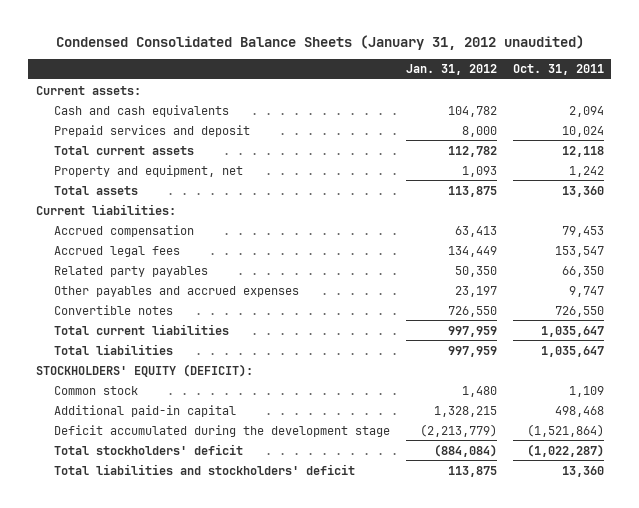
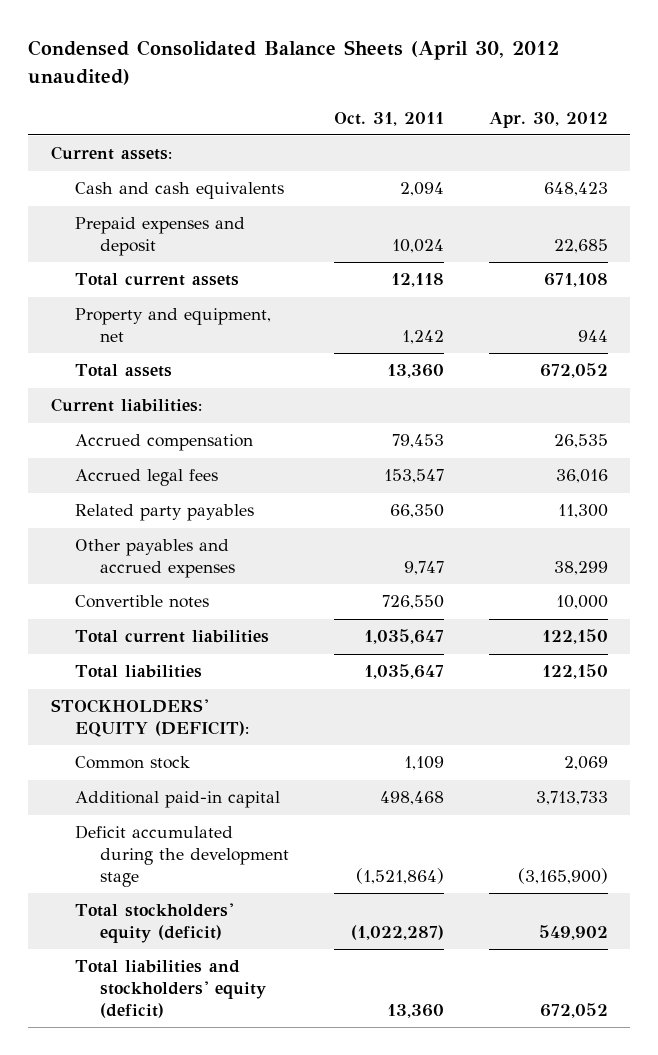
[55,34,584,50] Condensed Consolidated Balance Sheets (January 31, 2012 unaudited) -> [28,40,560,85] Condensed Consolidated Balance Sheets (April 30, 2012 unaudited)
[405,64,497,76] Jan. 31, 2012 -> none
none -> [488,111,608,128] Apr. 30, 2012
[54,124,251,137] Prepaid services and deposit -> [75,217,246,256] Prepaid expenses and deposit
[54,443,244,455] Total stockholders' deficit -> [75,903,234,943] Total stockholders' equity (deficit)
[54,463,356,475] Total liabilities and stockholders' deficit -> [75,960,267,1018] Total liabilities and stockholders' equity (deficit)

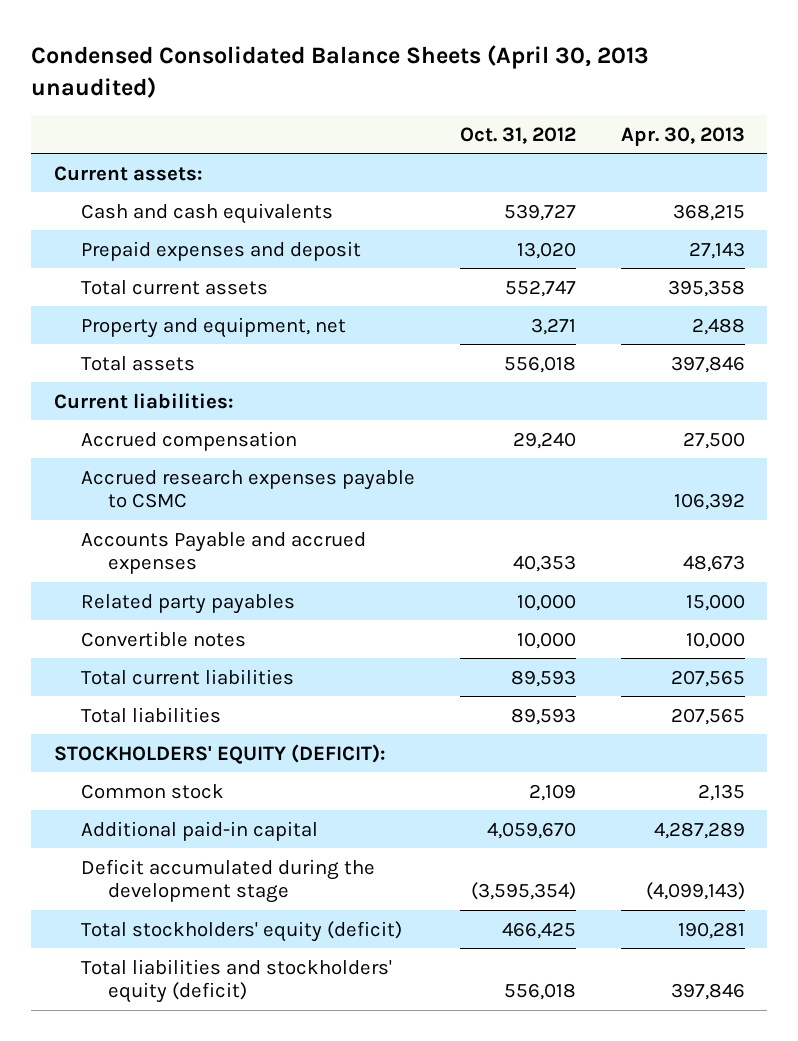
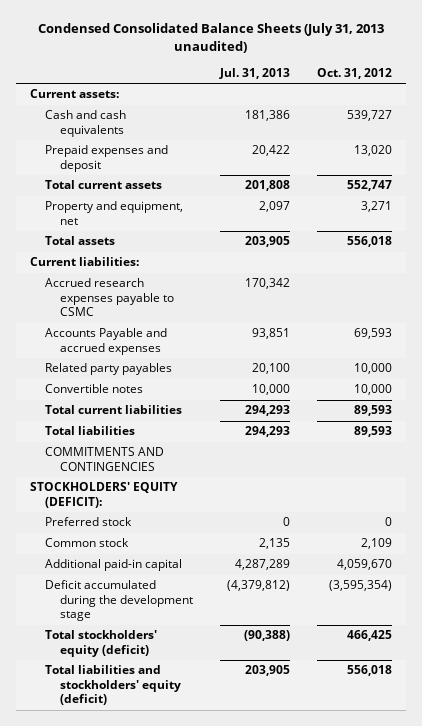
[31,45,650,98] Condensed Consolidated Balance Sheets (April 30, 2013 unaudited) -> [37,23,384,54] Condensed Consolidated Balance Sheets (July 31, 2013 unaudited)
[620,126,745,146] Apr. 30, 2013 -> none
none -> [218,67,290,79] Jul. 31, 2013
[81,430,298,451] Accrued compensation -> none
[512,555,576,573] 40,353 -> [353,328,392,340] 69,593
none -> [44,447,164,471] COMMITMENTS AND CONTINGENCIES
none -> [44,517,132,527] Preferred stock

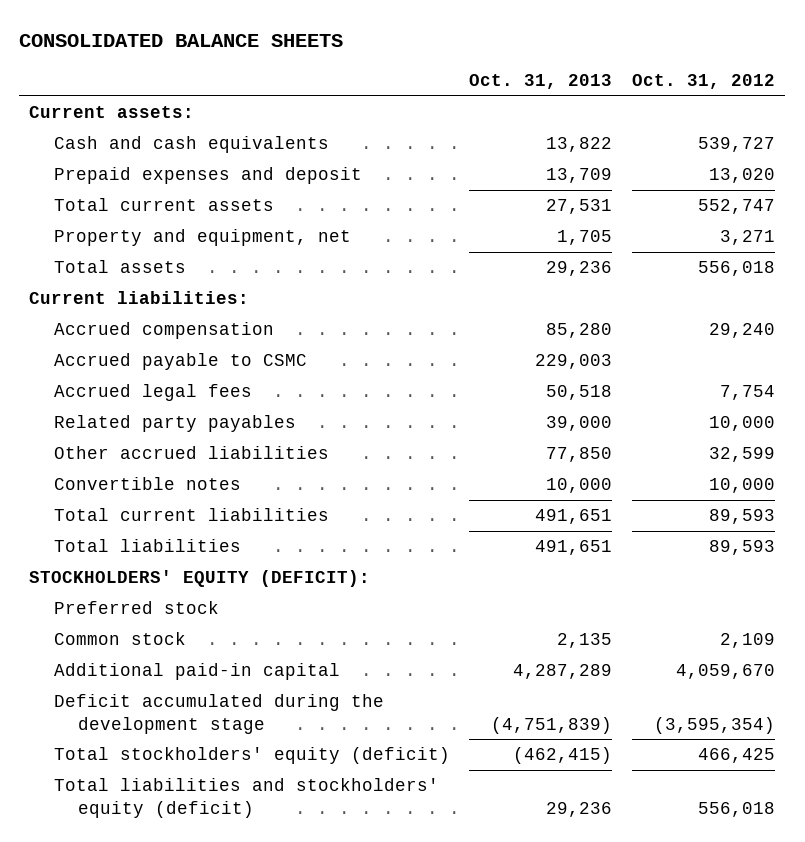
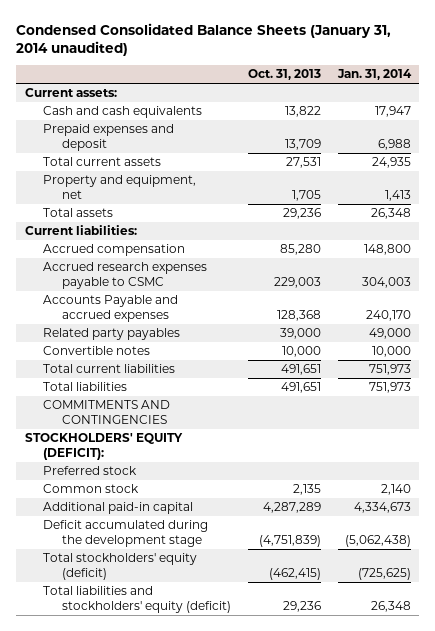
[19,33,344,47] CONSOLIDATED BALANCE SHEETS -> [16,22,392,57] Condensed Consolidated Balance Sheets (January 31, 2014 unaudited)
[632,73,776,89] Oct. 31, 2012 -> none
none -> [336,69,412,81] Jan. 31, 2014
[53,384,252,402] Accrued legal fees -> none
[53,353,307,371] Accrued payable to CSMC -> [43,262,208,290] Accrued research expenses payable to CSMC
none -> [43,295,179,323] Accounts Payable and accrued expenses
[53,446,329,460] Other accrued liabilities -> none
none -> [43,400,171,425] COMMITMENTS AND CONTINGENCIES

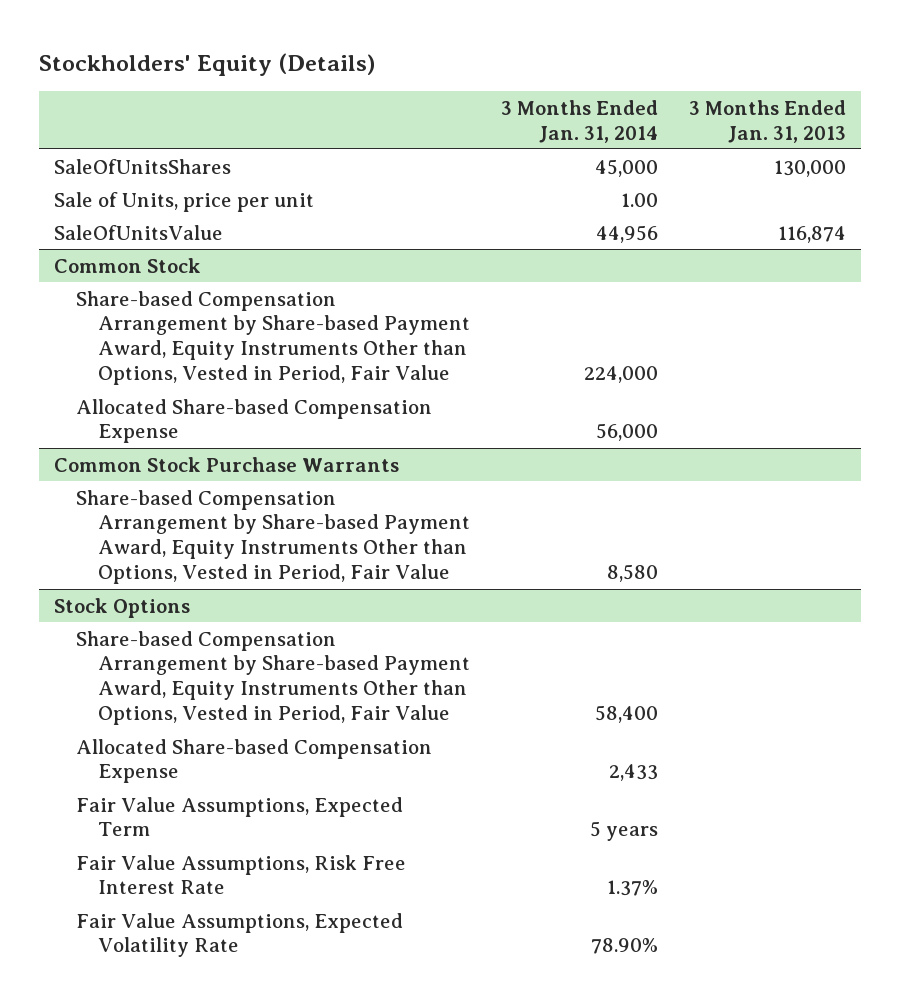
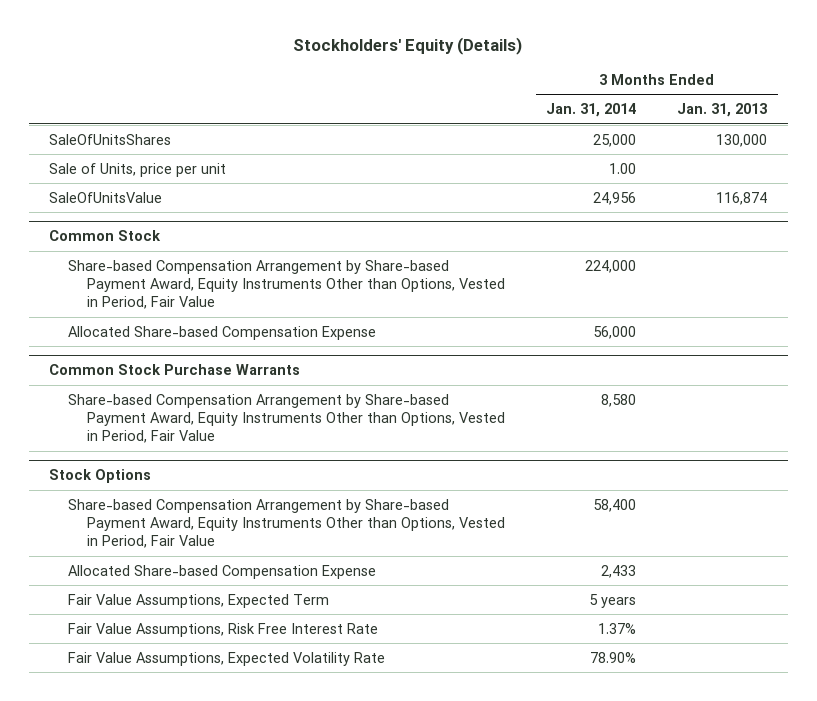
[594,158,658,177] 45,000 -> [593,133,637,147] 25,000
[595,224,658,243] 44,956 -> [593,191,637,205] 24,956

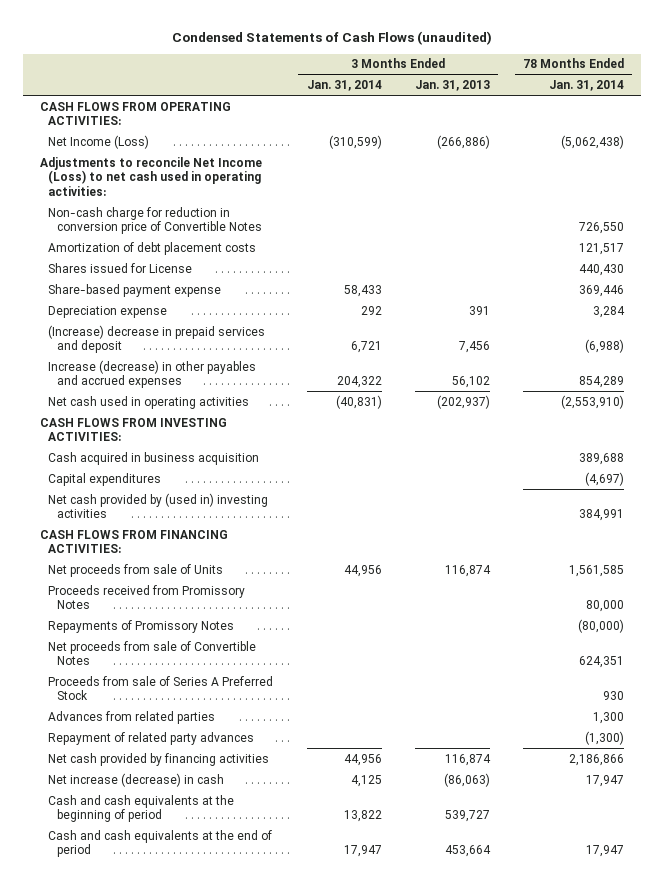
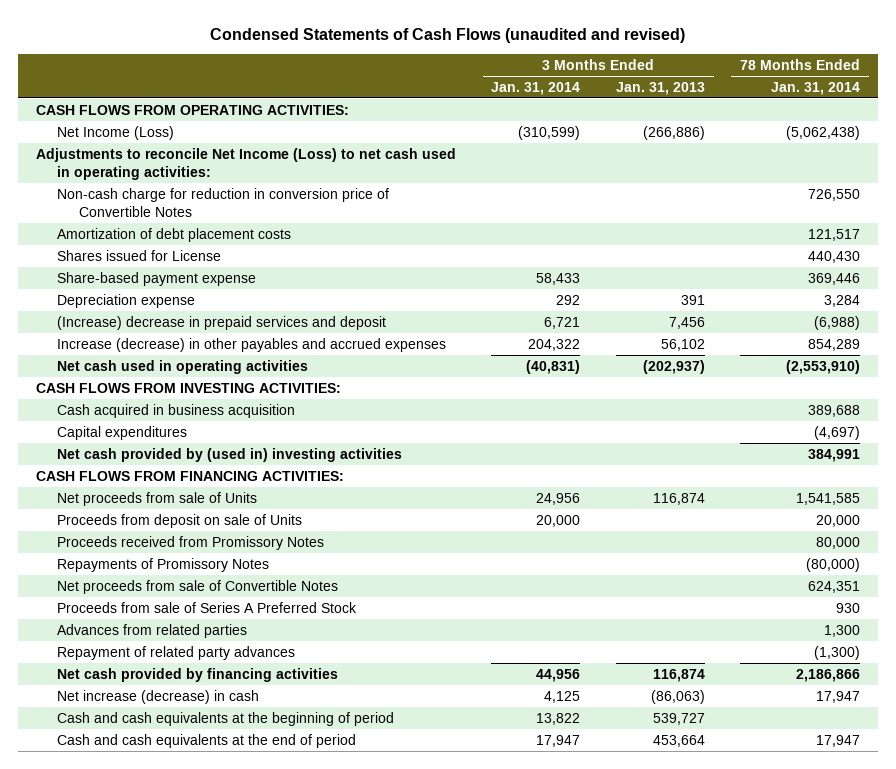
[172,30,493,45] Condensed Statements of Cash Flows (unaudited) -> [210,28,686,44] Condensed Statements of Cash Flows (unaudited and revised)
[343,564,382,577] 44,956 -> [536,492,581,505] 24,956
[569,564,625,577] 1,561,585 -> [796,492,861,505] 1,541,585
none -> [57,513,303,528] Proceeds from deposit on sale of Units

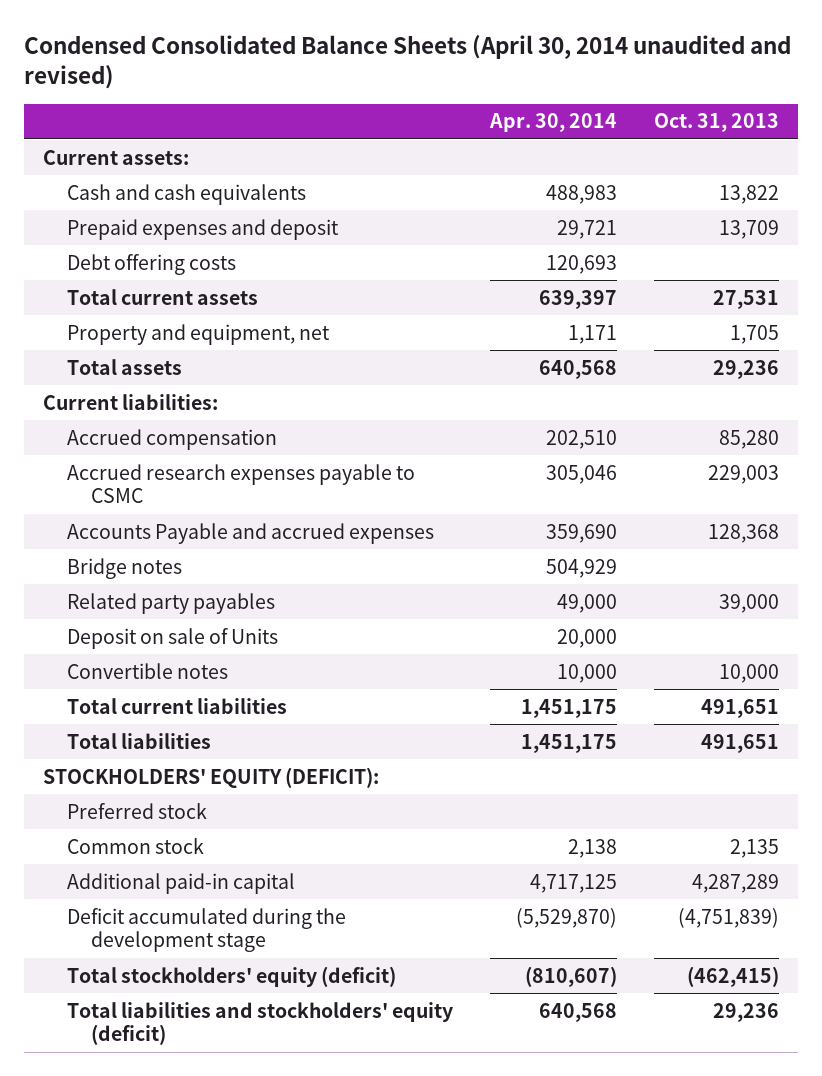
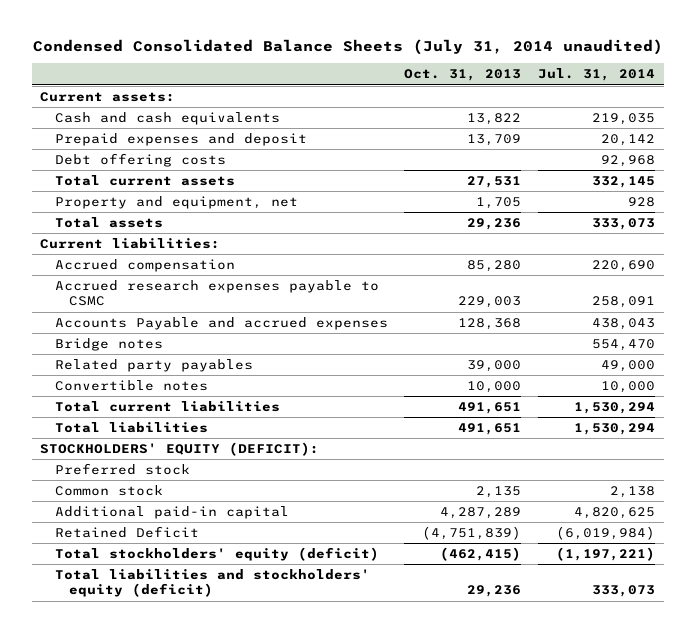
[23,35,791,90] Condensed Consolidated Balance Sheets (April 30, 2014 unaudited and revised) -> [32,39,663,56] Condensed Consolidated Balance Sheets (July 31, 2014 unaudited)
[489,113,618,133] Apr. 30, 2014 -> none
none -> [538,68,656,82] Jul. 31, 2014
[66,627,278,649] Deposit on sale of Units -> none
[66,907,346,953] Deficit accumulated during the development stage -> [54,525,199,538] Retained Deficit

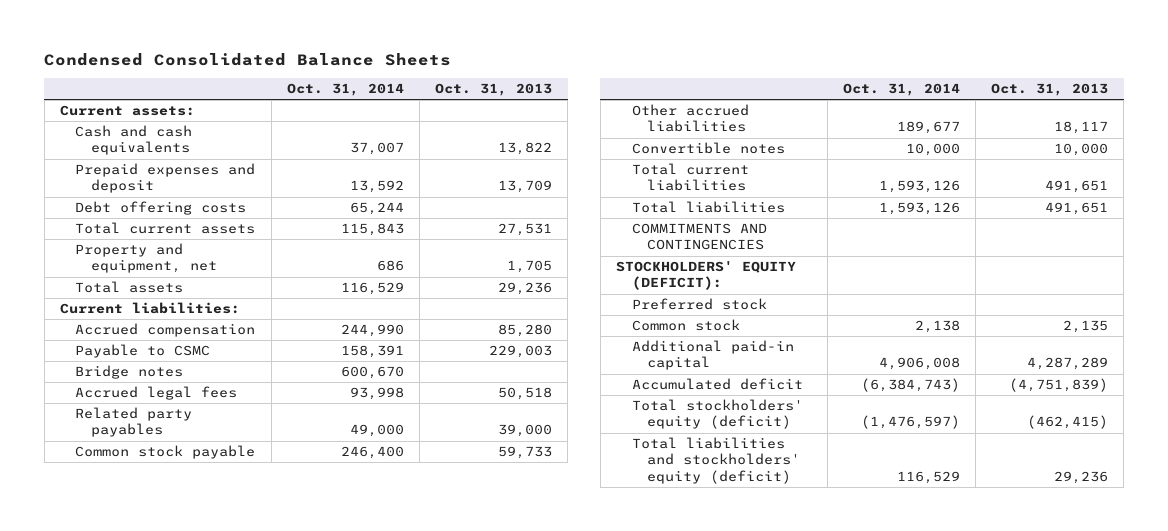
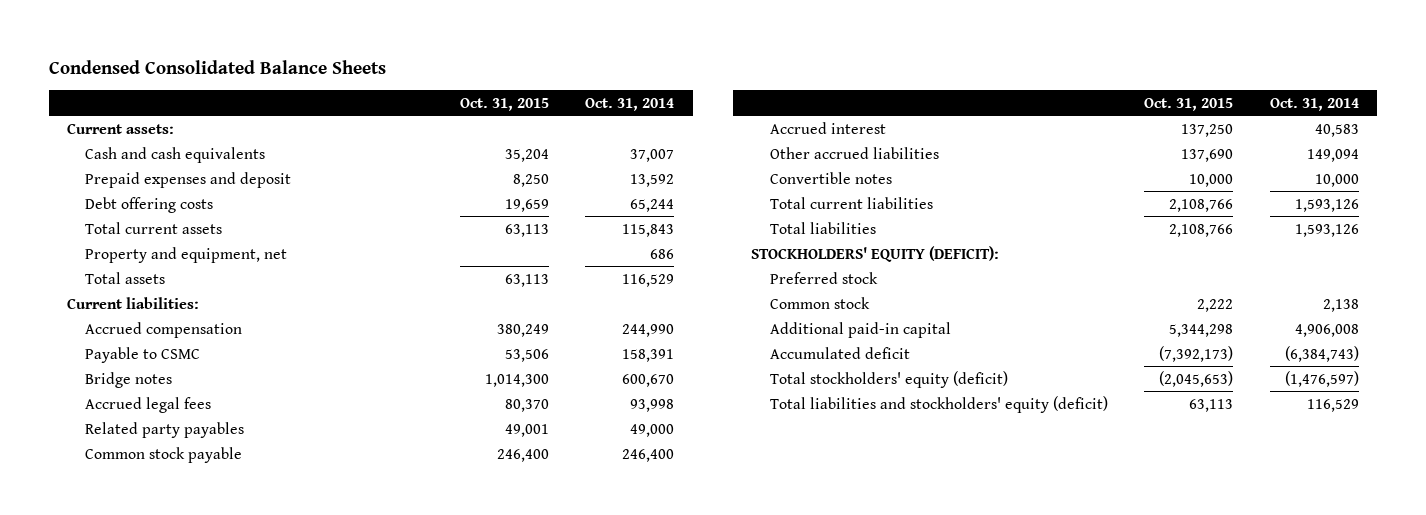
[434,83,552,97] Oct. 31, 2013 -> none
none -> [459,97,549,111] Oct. 31, 2015
none -> [769,121,886,134] Accrued interest
[896,121,960,135] 189,677 -> [1306,148,1359,162] 149,094
[631,223,767,251] COMMITMENTS AND CONTINGENCIES -> none

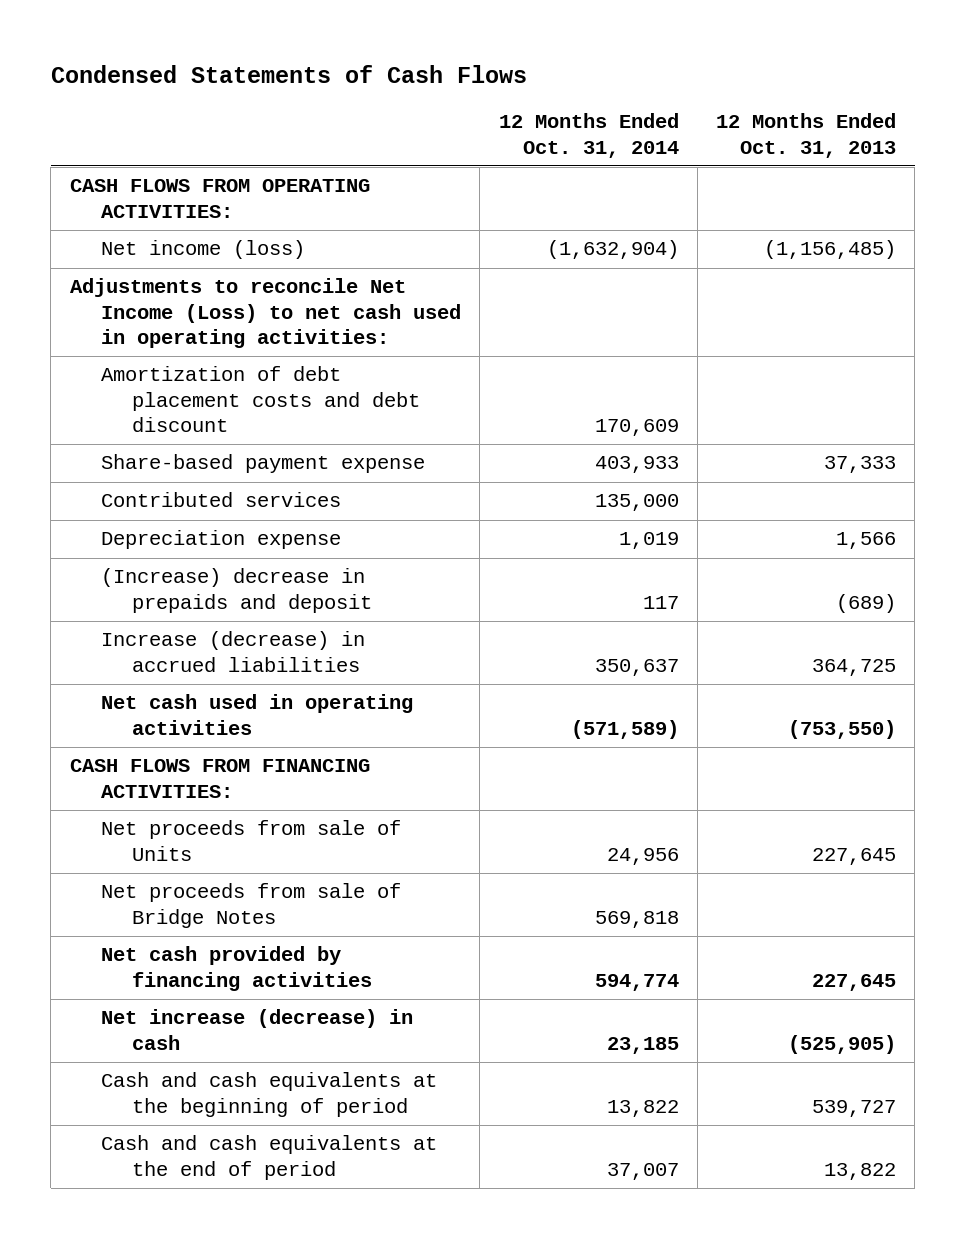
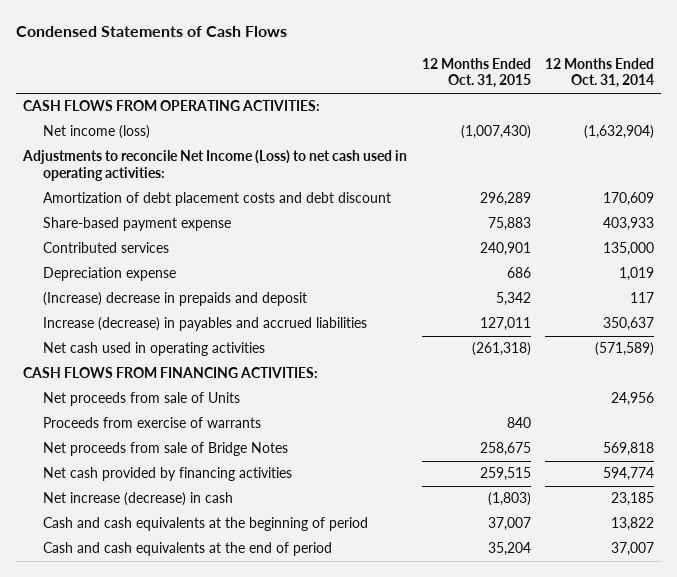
[716,113,897,158] 12 Months Ended Oct. 31, 2013 -> none
none -> [421,57,531,89] 12 Months Ended Oct. 31, 2015
[100,631,365,672] Increase (decrease) in accrued liabilities -> [42,317,367,332] Increase (decrease) in payables and accrued liabilities
none -> [42,417,261,429] Proceeds from exercise of warrants

